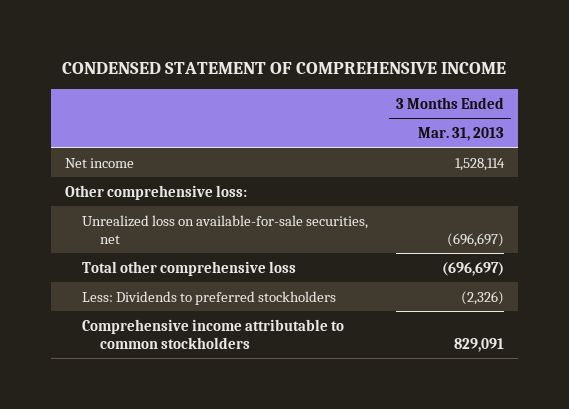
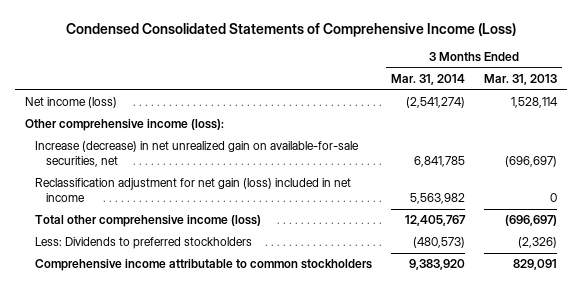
[62,62,507,75] CONDENSED STATEMENT OF COMPREHENSIVE INCOME -> [65,22,516,37] Condensed Consolidated Statements of Comprehensive Income (Loss)
none -> [391,74,466,86] Mar. 31, 2014
[64,157,134,168] Net income -> [24,97,117,109] Net income (loss)
[64,184,247,200] Other comprehensive loss: -> [24,119,224,132] Other comprehensive income (loss):
[82,214,369,244] Unrealized loss on available-for-sale securities, net -> [35,141,360,168] Increase (decrease) in net unrealized gain on available-for-sale securities, net
none -> [35,178,352,203] Reclassification adjustment for net gain (loss) included in net income
[82,260,297,276] Total other comprehensive loss -> [35,215,262,228] Total other comprehensive income (loss)

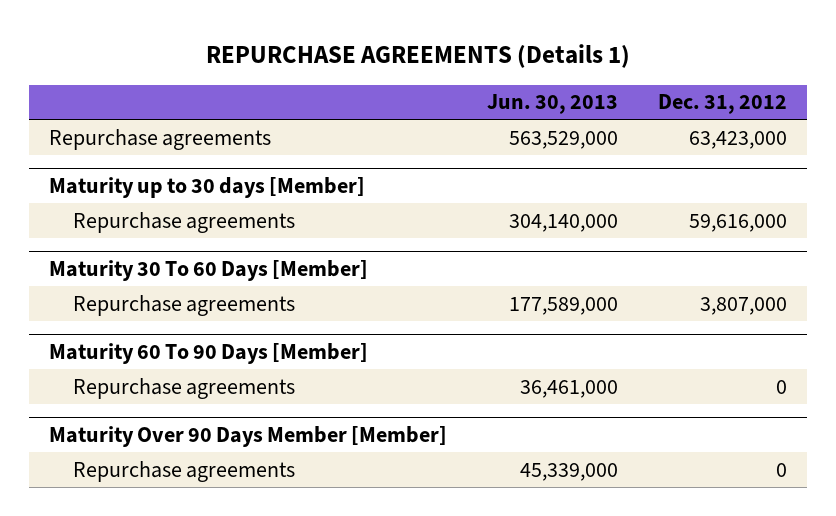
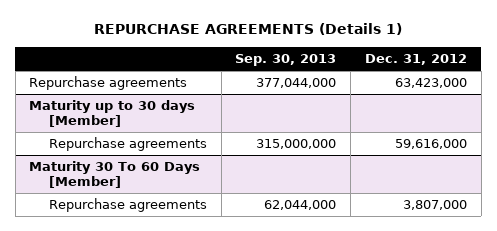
[486,94,618,115] Jun. 30, 2013 -> none
none -> [235,53,337,66] Sep. 30, 2013
[48,342,368,364] Maturity 60 To 90 Days [Member] -> none
[73,377,296,399] Repurchase agreements -> none
[48,425,447,447] Maturity Over 90 Days Member [Member] -> none
[73,460,296,482] Repurchase agreements -> none

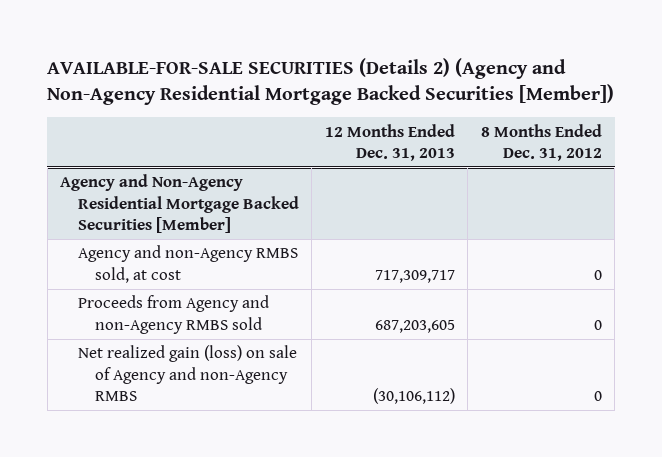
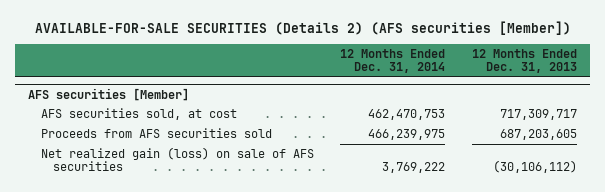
[47,57,615,106] AVAILABLE-FOR-SALE SECURITIES (Details 2) (Agency and Non-Agency Residential Mortgage Backed Securities [Member]) -> [34,20,571,35] AVAILABLE-FOR-SALE SECURITIES (Details 2) (AFS securities [Member])
[480,123,602,161] 8 Months Ended Dec. 31, 2012 -> none
none -> [340,48,446,74] 12 Months Ended Dec. 31, 2014
[60,174,299,234] Agency and Non-Agency Residential Mortgage Backed Securities [Member] -> none
none -> [28,87,190,101] AFS securities [Member]
[77,245,298,283] Agency and non-Agency RMBS sold, at cost -> [40,107,237,120] AFS securities sold, at cost
[77,295,269,334] Proceeds from Agency and non-Agency RMBS sold -> [40,127,272,138] Proceeds from AFS securities sold
[77,345,297,402] Net realized gain (loss) on sale of Agency and non-Agency RMBS -> [40,146,314,172] Net realized gain (loss) on sale of AFS securities

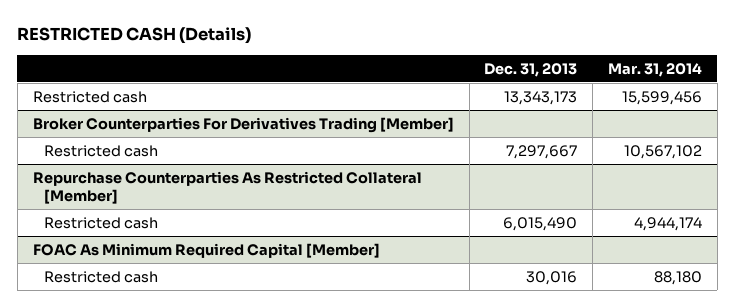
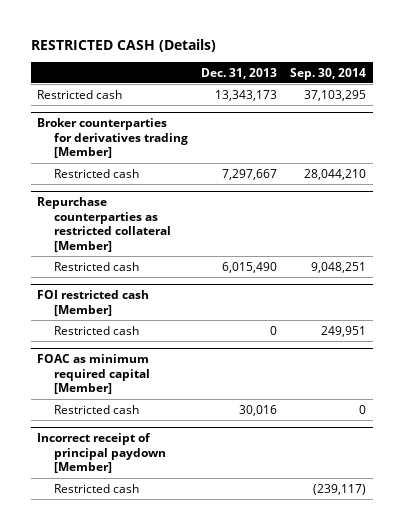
[607,62,702,77] Mar. 31, 2014 -> none
none -> [290,67,367,80] Sep. 30, 2014
[32,116,454,133] Broker Counterparties For Derivatives Trading [Member] -> [37,118,188,159] Broker counterparties for derivatives trading [Member]
[32,170,422,204] Repurchase Counterparties As Restricted Collateral [Member] -> [37,197,171,253] Repurchase counterparties as restricted collateral [Member]
none -> [37,290,150,316] FOI restricted cash [Member]
none -> [53,325,139,335] Restricted cash
[32,242,380,258] FOAC As Minimum Required Capital [Member] -> [37,354,150,395] FOAC as minimum required capital [Member]
none -> [37,433,166,474] Incorrect receipt of principal paydown [Member]
none -> [53,483,139,493] Restricted cash

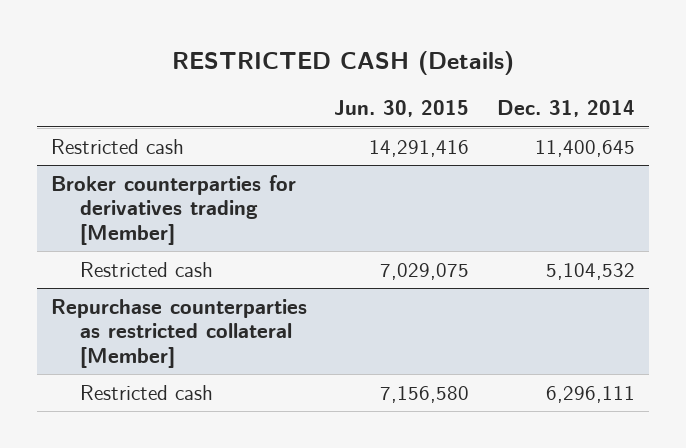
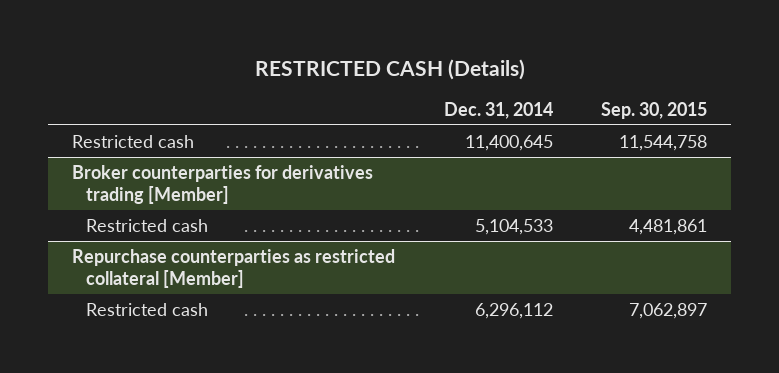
[334,100,470,118] Jun. 30, 2015 -> none
none -> [601,101,708,119] Sep. 30, 2015
[546,262,636,280] 5,104,532 -> [474,218,553,235] 5,104,533
[546,385,636,403] 6,296,111 -> [474,302,553,319] 6,296,112

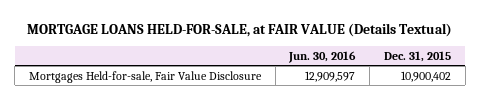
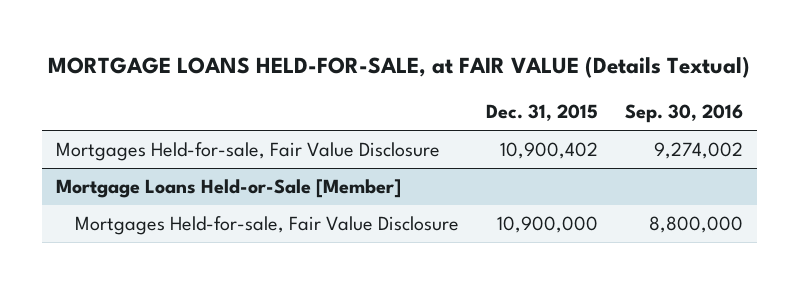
[288,50,357,63] Jun. 30, 2016 -> none
none -> [625,104,744,124] Sep. 30, 2016
none -> [55,179,401,199] Mortgage Loans Held-or-Sale [Member]
none -> [75,216,460,236] Mortgages Held-for-sale, Fair Value Disclosure

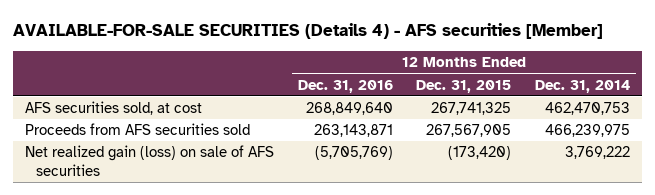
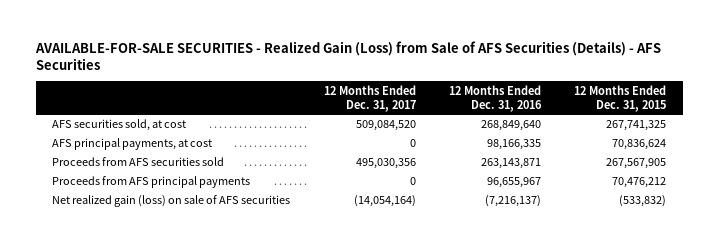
[13,23,604,40] AVAILABLE-FOR-SALE SECURITIES (Details 4) - AFS securities [Member] -> [34,40,661,71] AVAILABLE-FOR-SALE SECURITIES - Realized Gain (Loss) from Sale of AFS Securities (Details) - AFS Securities
[534,79,630,93] Dec. 31, 2014 -> none
none -> [323,84,416,113] 12 Months Ended Dec. 31, 2017
none -> [52,138,213,151] AFS principal payments, at cost
none -> [52,176,251,189] Proceeds from AFS principal payments
[314,146,393,161] (5,705,769) -> [484,195,541,208] (7,216,137)
[448,146,512,161] (173,420) -> [619,195,667,208] (533,832)

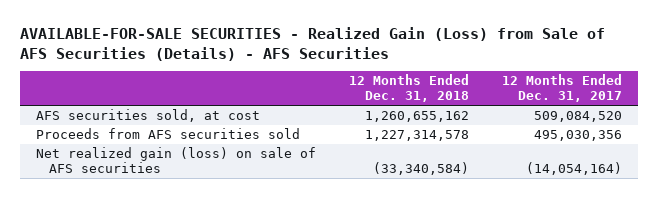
[448,84,542,113] 12 Months Ended Dec. 31, 2016 -> none
[574,84,667,113] 12 Months Ended Dec. 31, 2015 -> none
none -> [348,74,469,103] 12 Months Ended Dec. 31, 2018
[52,138,213,151] AFS principal payments, at cost -> none
[52,176,251,189] Proceeds from AFS principal payments -> none

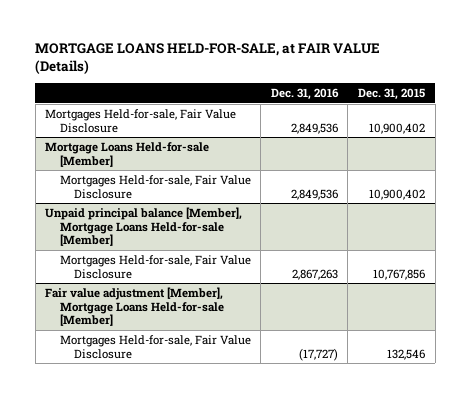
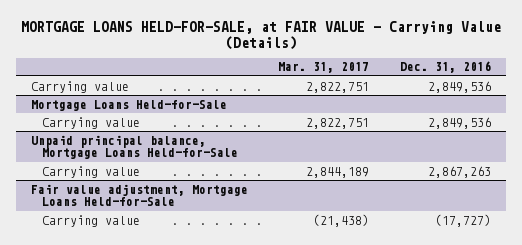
[35,43,381,75] MORTGAGE LOANS HELD-FOR-SALE, at FAIR VALUE (Details) -> [20,20,501,50] MORTGAGE LOANS HELD-FOR-SALE, at FAIR VALUE - Carrying Value (Details)
[357,87,425,100] Dec. 31, 2015 -> none
none -> [278,62,370,74] Mar. 31, 2017
[45,109,237,133] Mortgages Held-for-sale, Fair Value Disclosure -> [31,80,130,93] Carrying value
[45,142,210,167] Mortgage Loans Held-for-sale [Member] -> [31,99,228,111] Mortgage Loans Held-for-Sale
[59,175,251,199] Mortgages Held-for-sale, Fair Value Disclosure -> [42,116,141,129] Carrying value
[45,207,243,247] Unpaid principal balance [Member], Mortgage Loans Held-for-sale [Member] -> [31,134,239,160] Unpaid principal balance, Mortgage Loans Held-for-Sale
[59,255,251,279] Mortgages Held-for-sale, Fair Value Disclosure -> [42,165,141,178] Carrying value
[45,287,224,327] Fair value adjustment [Member], Mortgage Loans Held-for-sale [Member] -> [31,183,249,207] Fair value adjustment, Mortgage Loans Held-for-Sale
[59,335,251,359] Mortgages Held-for-sale, Fair Value Disclosure -> [42,214,141,227] Carrying value

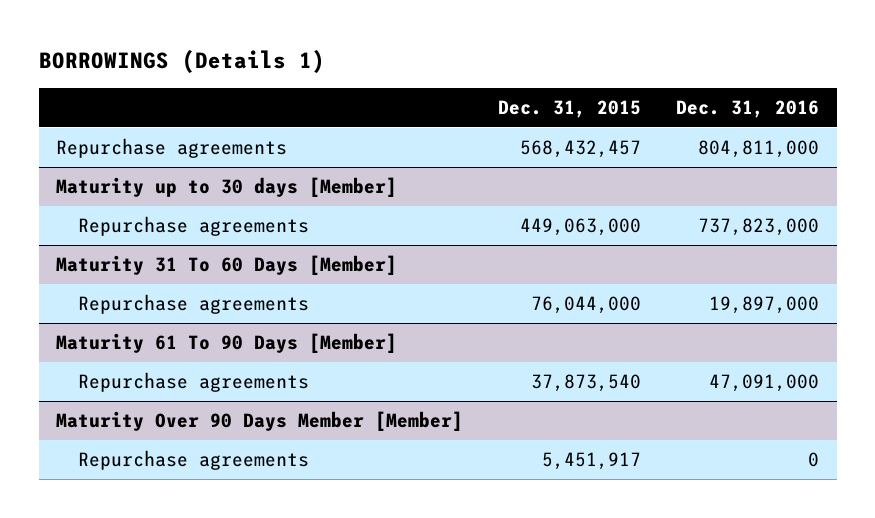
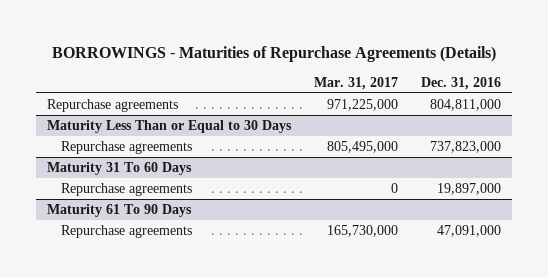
[38,50,325,74] BORROWINGS (Details 1) -> [52,46,497,63] BORROWINGS - Maturities of Repurchase Agreements (Details)
[498,99,642,118] Dec. 31, 2015 -> none
none -> [314,77,399,91] Mar. 31, 2017
[56,177,398,198] Maturity up to 30 days [Member] -> [47,119,293,133] Maturity Less Than or Equal to 30 Days
[56,255,398,276] Maturity 31 To 60 Days [Member] -> [47,161,193,175] Maturity 31 To 60 Days
[56,333,398,354] Maturity 61 To 90 Days [Member] -> [47,203,193,217] Maturity 61 To 90 Days
[56,411,464,432] Maturity Over 90 Days Member [Member] -> none
[77,450,309,471] Repurchase agreements -> none

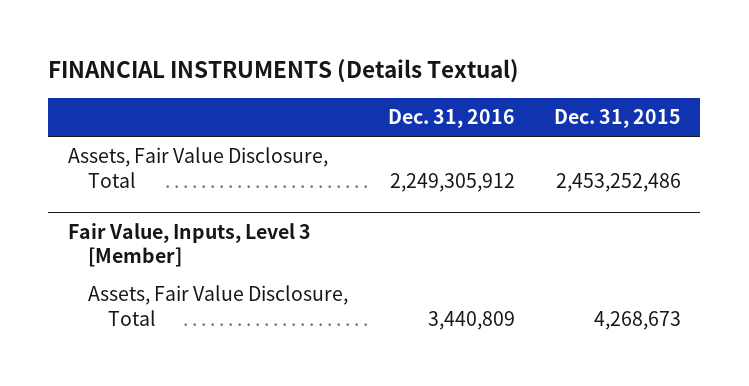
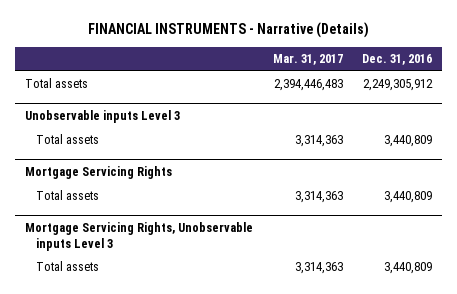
[48,59,520,84] FINANCIAL INSTRUMENTS (Details Textual) -> [87,22,369,39] FINANCIAL INSTRUMENTS - Narrative (Details)
[553,109,681,129] Dec. 31, 2015 -> none
none -> [272,54,343,66] Mar. 31, 2017
[67,147,328,188] Assets, Fair Value Disclosure, Total -> [25,78,89,89] Total assets
[67,222,311,267] Fair Value, Inputs, Level 3 [Member] -> [25,110,181,124] Unobservable inputs Level 3
[88,285,349,326] Assets, Fair Value Disclosure, Total -> [36,134,100,145] Total assets
none -> [25,166,173,180] Mortgage Servicing Rights
none -> [36,190,100,201] Total assets
none -> [25,222,254,251] Mortgage Servicing Rights, Unobservable inputs Level 3
none -> [36,261,100,272] Total assets

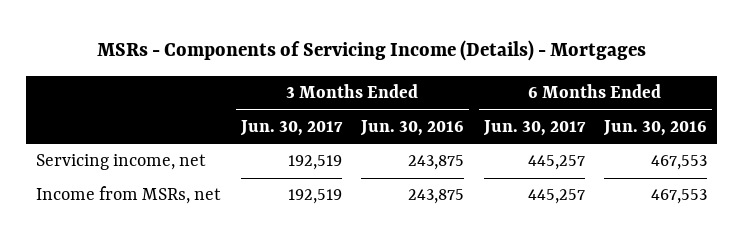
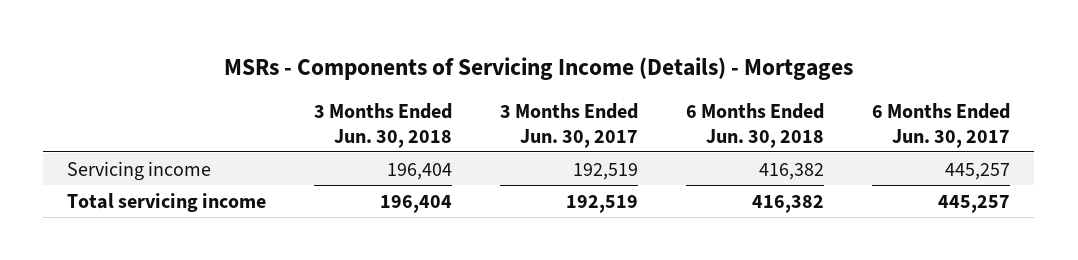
[360,120,465,137] Jun. 30, 2016 -> none
[603,120,708,137] Jun. 30, 2016 -> none
none -> [314,102,453,148] 3 Months Ended Jun. 30, 2018
none -> [686,102,825,148] 6 Months Ended Jun. 30, 2018
[36,154,207,171] Servicing income, net -> [67,160,212,181] Servicing income
[36,186,222,205] Income from MSRs, net -> [67,192,267,212] Total servicing income

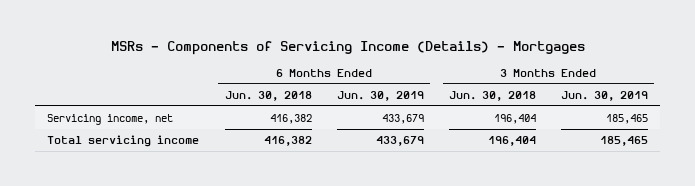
[500,102,639,148] 3 Months Ended Jun. 30, 2017 -> none
[872,102,1011,148] 6 Months Ended Jun. 30, 2017 -> none
none -> [336,90,424,101] Jun. 30, 2019
none -> [560,90,648,101] Jun. 30, 2019
[67,160,212,181] Servicing income -> [47,113,174,125] Servicing income, net

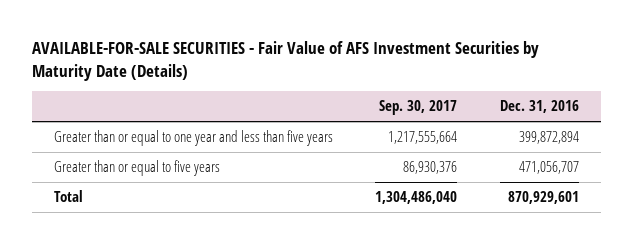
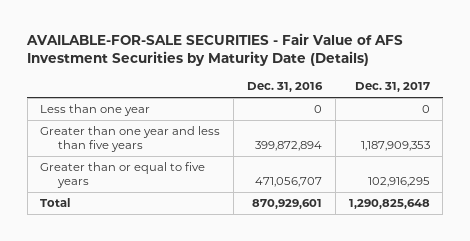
[379,100,458,116] Sep. 30, 2017 -> none
none -> [354,82,430,93] Dec. 31, 2017
none -> [40,104,151,117] Less than one year
[53,129,333,146] Greater than or equal to one year and less than five years -> [40,126,221,153] Greater than one year and less than five years

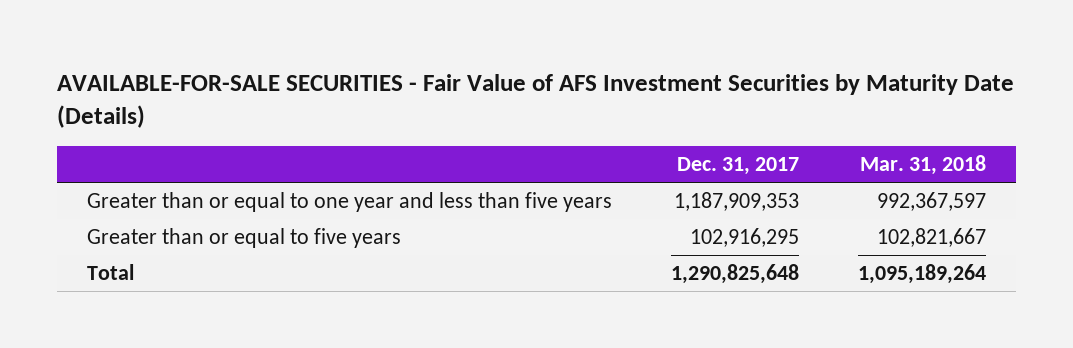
[247,82,324,93] Dec. 31, 2016 -> none
none -> [860,155,987,176] Mar. 31, 2018
[40,104,151,117] Less than one year -> none
[40,126,221,153] Greater than one year and less than five years -> [86,192,612,213] Greater than or equal to one year and less than five years

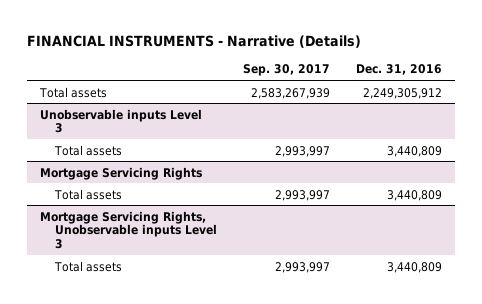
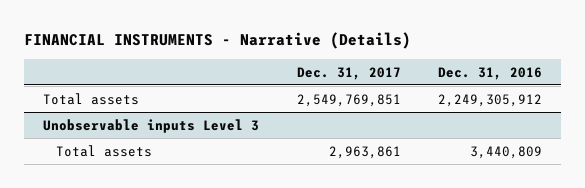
[243,64,331,77] Sep. 30, 2017 -> none
none -> [296,66,401,80] Dec. 31, 2017
[39,166,202,180] Mortgage Servicing Rights -> none
[54,188,123,200] Total assets -> none
[39,210,218,250] Mortgage Servicing Rights, Unobservable inputs Level 3 -> none
[54,260,123,272] Total assets -> none

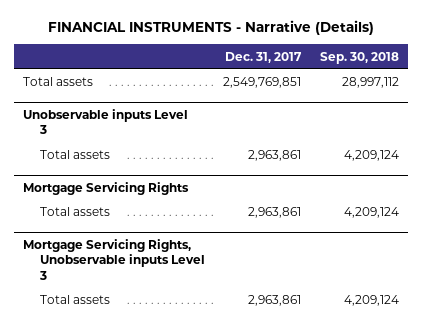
[438,66,543,80] Dec. 31, 2016 -> none
none -> [319,51,399,64] Sep. 30, 2018
none -> [22,182,189,196] Mortgage Servicing Rights
none -> [40,207,111,217] Total assets
none -> [22,239,206,280] Mortgage Servicing Rights, Unobservable inputs Level 3
none -> [40,295,111,305] Total assets

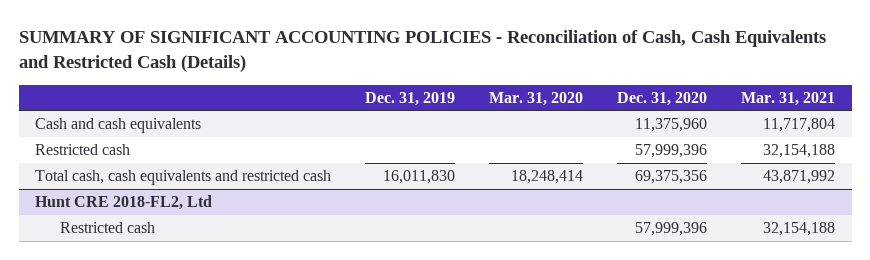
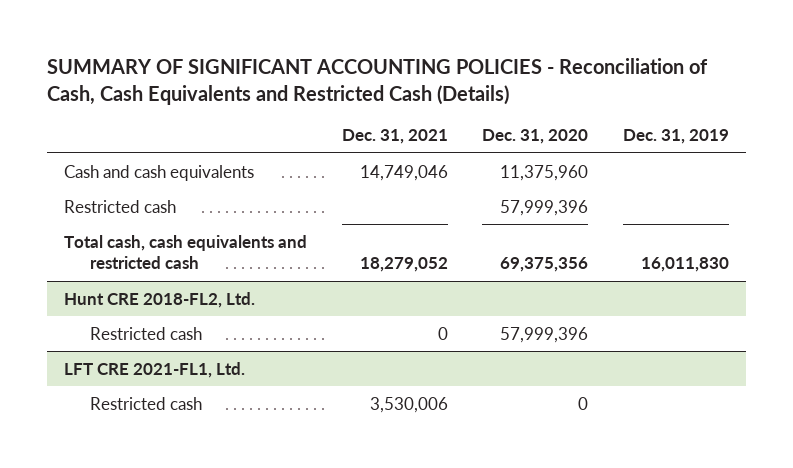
[489,91,584,106] Mar. 31, 2020 -> none
[740,91,835,106] Mar. 31, 2021 -> none
none -> [341,129,448,145] Dec. 31, 2021
[35,195,213,211] Hunt CRE 2018-FL2, Ltd -> [64,291,256,308] Hunt CRE 2018-FL2, Ltd.
none -> [64,361,246,378] LFT CRE 2021-FL1, Ltd.
none -> [89,396,202,410] Restricted cash

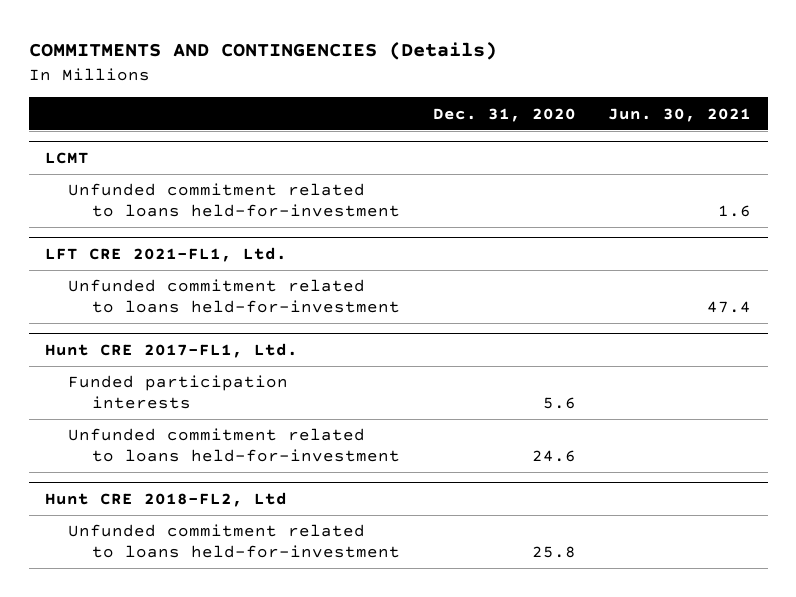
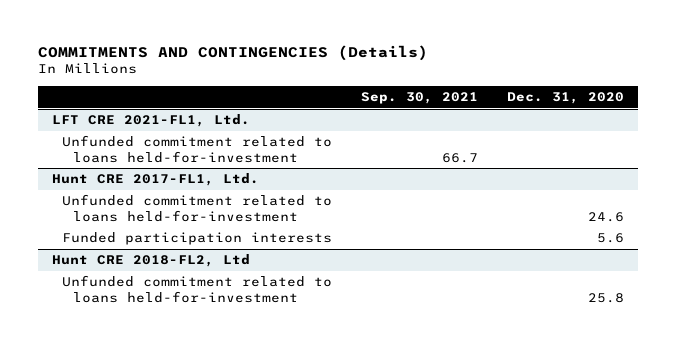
[608,107,752,122] Jun. 30, 2021 -> none
none -> [361,92,479,105] Sep. 30, 2021
[45,151,90,164] LCMT -> none
[68,183,400,218] Unfunded commitment related to loans held-for-investment -> none
[68,375,289,410] Funded participation interests -> [62,232,333,246] Funded participation interests

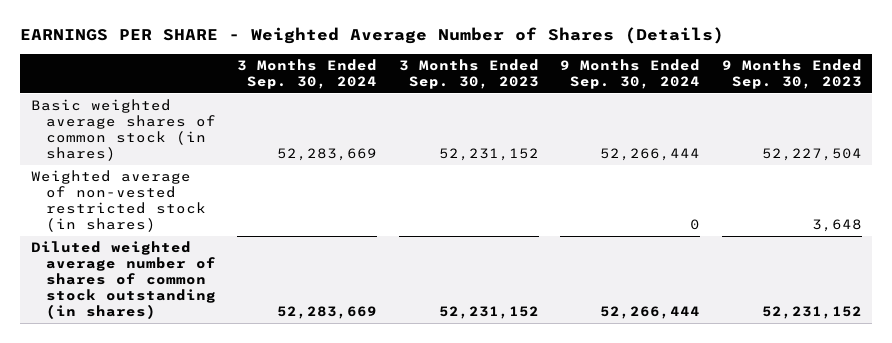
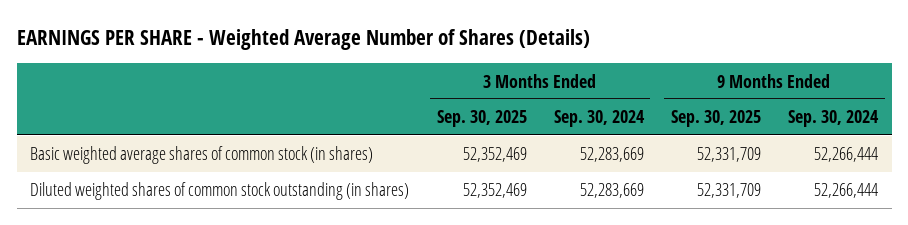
[398,58,539,89] 3 Months Ended Sep. 30, 2023 -> none
[721,58,862,89] 9 Months Ended Sep. 30, 2023 -> none
none -> [436,110,527,128] Sep. 30, 2025
none -> [670,110,761,128] Sep. 30, 2025
[30,170,206,232] Weighted average of non-vested restricted stock (in shares) -> none
[30,241,216,319] Diluted weighted average number of shares of common stock outstanding (in shares) -> [30,182,410,201] Diluted weighted shares of common stock outstanding (in shares)

